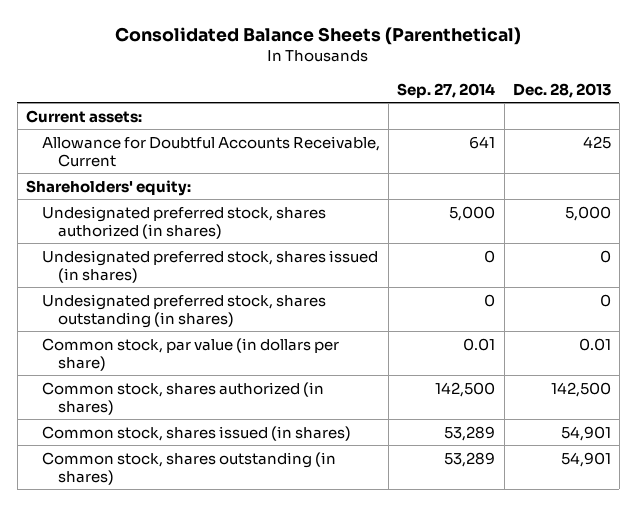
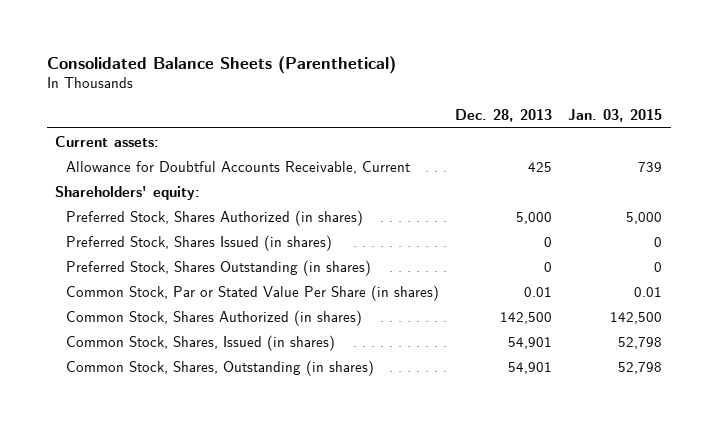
[397,83,496,99] Sep. 27, 2014 -> none
none -> [568,109,663,123] Jan. 03, 2015
[41,205,326,239] Undesignated preferred stock, shares authorized (in shares) -> [65,209,363,226] Preferred Stock, Shares Authorized (in shares)
[41,249,378,283] Undesignated preferred stock, shares issued (in shares) -> [65,234,332,251] Preferred Stock, Shares Issued (in shares)
[41,293,326,328] Undesignated preferred stock, shares outstanding (in shares) -> [65,259,371,276] Preferred Stock, Shares Outstanding (in shares)
[41,337,339,371] Common stock, par value (in dollars per share) -> [65,284,439,301] Common Stock, Par or Stated Value Per Share (in shares)
[41,381,324,415] Common stock, shares authorized (in shares) -> [65,309,362,326] Common Stock, Shares Authorized (in shares)
[41,425,351,441] Common stock, shares issued (in shares) -> [65,334,335,351] Common Stock, Shares, Issued (in shares)
[41,451,336,485] Common stock, shares outstanding (in shares) -> [65,359,374,376] Common Stock, Shares, Outstanding (in shares)

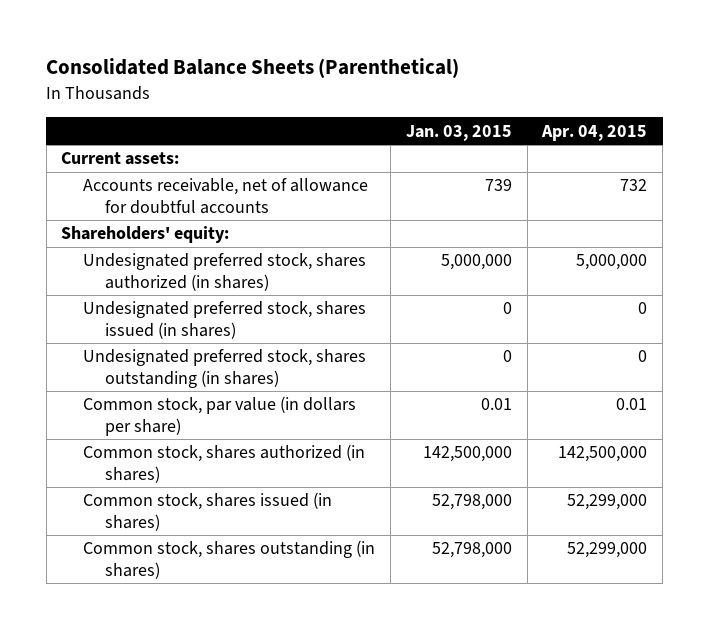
[455,109,553,123] Dec. 28, 2013 -> none
none -> [541,124,648,141] Apr. 04, 2015
[65,160,410,174] Allowance for Doubtful Accounts Receivable, Current -> [83,178,369,215] Accounts receivable, net of allowance for doubtful accounts
[65,209,363,226] Preferred Stock, Shares Authorized (in shares) -> [83,253,367,292] Undesignated preferred stock, shares authorized (in shares)
[626,211,663,224] 5,000 -> [440,254,512,271] 5,000,000
[65,234,332,251] Preferred Stock, Shares Issued (in shares) -> [83,301,367,340] Undesignated preferred stock, shares issued (in shares)
[65,259,371,276] Preferred Stock, Shares Outstanding (in shares) -> [83,349,367,389] Undesignated preferred stock, shares outstanding (in shares)
[65,284,439,301] Common Stock, Par or Stated Value Per Share (in shares) -> [83,396,357,437] Common stock, par value (in dollars per share)
[65,309,362,326] Common Stock, Shares Authorized (in shares) -> [83,444,366,484] Common stock, shares authorized (in shares)
[610,311,663,324] 142,500 -> [422,446,512,463] 142,500,000
[65,334,335,351] Common Stock, Shares, Issued (in shares) -> [83,492,333,532] Common stock, shares issued (in shares)
[618,336,663,349] 52,798 -> [431,494,512,511] 52,798,000
[65,359,374,376] Common Stock, Shares, Outstanding (in shares) -> [83,540,376,580] Common stock, shares outstanding (in shares)
[618,361,663,374] 52,798 -> [431,542,512,559] 52,798,000

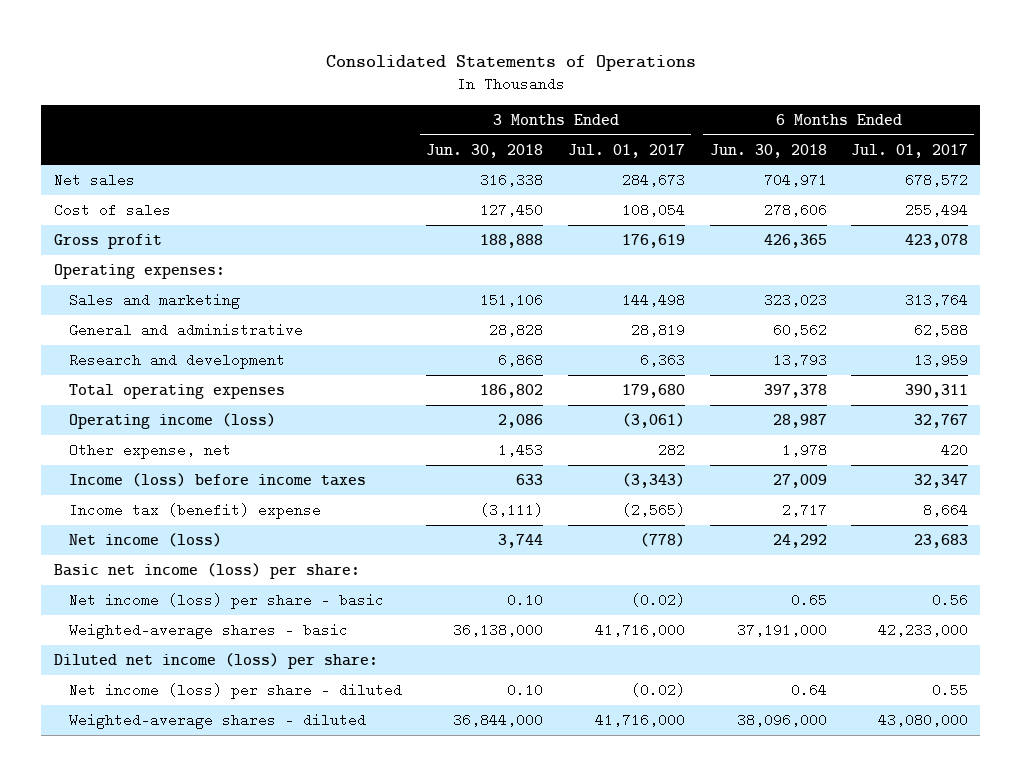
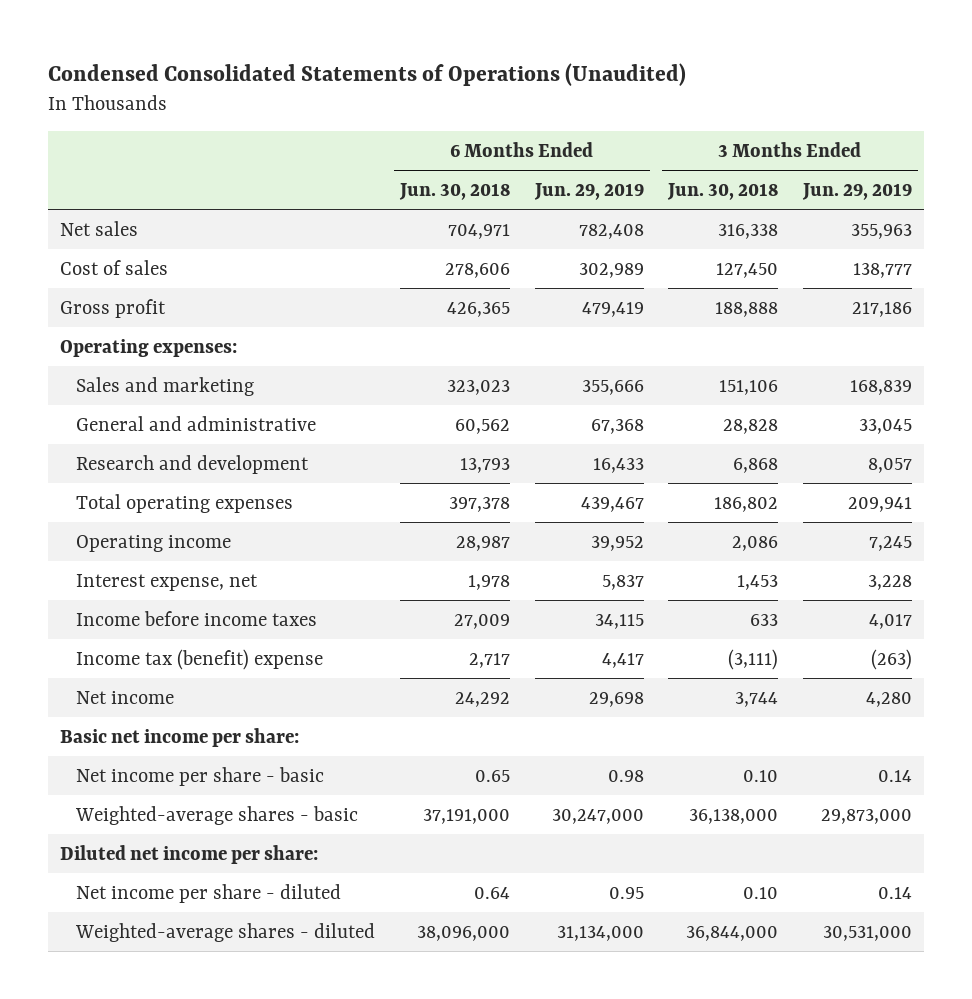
[325,54,696,71] Consolidated Statements of Operations -> [47,62,686,86] Condensed Consolidated Statements of Operations (Unaudited)
[567,143,685,158] Jul. 01, 2017 -> none
[851,143,969,158] Jul. 01, 2017 -> none
none -> [533,182,644,200] Jun. 29, 2019
none -> [801,182,912,200] Jun. 29, 2019
[68,412,276,429] Operating income (loss) -> [76,534,232,552] Operating income
[68,442,231,459] Other expense, net -> [76,573,259,591] Interest expense, net
[68,472,366,487] Income (loss) before income taxes -> [76,610,318,626] Income before income taxes
[68,532,222,547] Net income (loss) -> [76,690,175,704] Net income
[53,562,360,579] Basic net income (loss) per share: -> [59,727,299,747] Basic net income per share:
[68,592,384,609] Net income (loss) per share - basic -> [76,766,325,786] Net income per share - basic
[53,652,378,669] Diluted net income (loss) per share: -> [59,844,318,864] Diluted net income per share:
[68,682,402,699] Net income (loss) per share - diluted -> [76,883,342,903] Net income per share - diluted

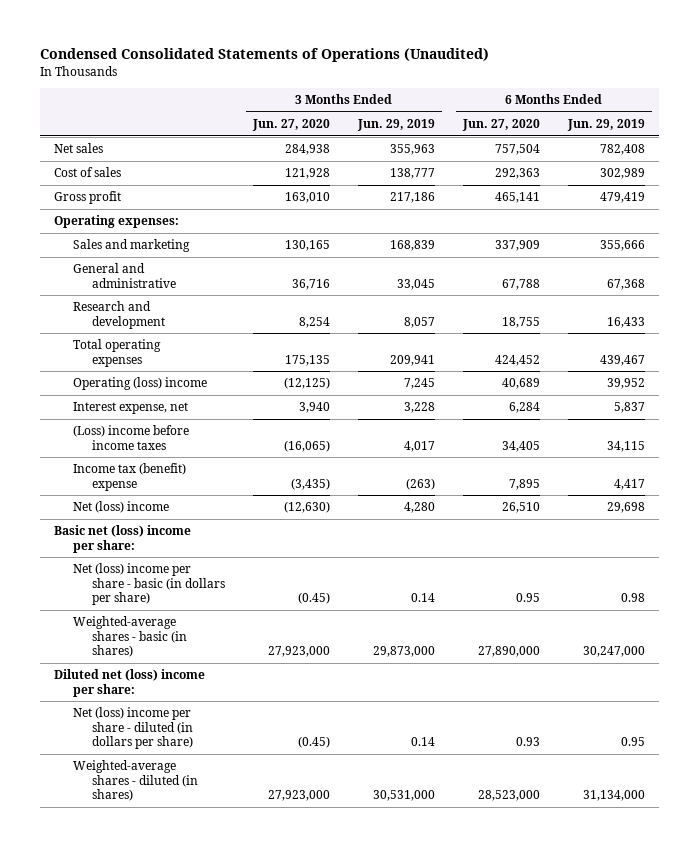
[398,182,510,200] Jun. 30, 2018 -> none
[667,182,779,200] Jun. 30, 2018 -> none
none -> [252,119,331,132] Jun. 27, 2020
none -> [461,119,540,132] Jun. 27, 2020
[76,534,232,552] Operating income -> [73,377,208,391] Operating (loss) income
[76,610,318,626] Income before income taxes -> [73,425,190,450] (Loss) income before income taxes
[76,690,175,704] Net income -> [73,501,170,514] Net (loss) income
[59,727,299,747] Basic net income per share: -> [54,525,192,553] Basic net (loss) income per share:
[76,766,325,786] Net income per share - basic -> [73,563,226,606] Net (loss) income per share - basic (in dollars per share)
[75,805,359,825] Weighted-average shares - basic -> [73,616,188,658] Weighted-average shares - basic (in shares)
[59,844,318,864] Diluted net income per share: -> [54,669,206,697] Diluted net (loss) income per share:
[76,883,342,903] Net income per share - diluted -> [73,707,194,750] Net (loss) income per share - diluted (in dollars per share)
[75,922,376,942] Weighted-average shares - diluted -> [73,760,199,802] Weighted-average shares - diluted (in shares)

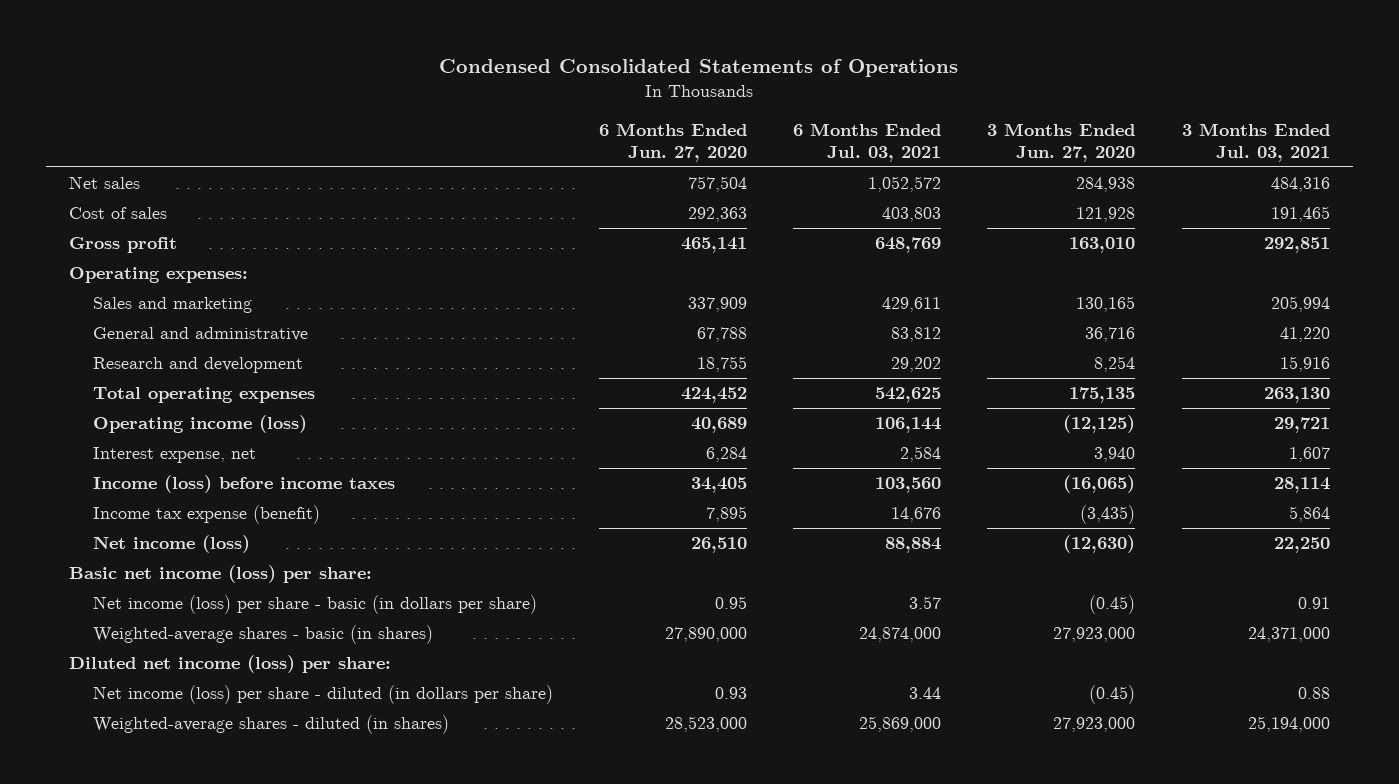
[40,48,490,63] Condensed Consolidated Statements of Operations (Unaudited) -> [439,59,959,78] Condensed Consolidated Statements of Operations
[356,119,435,132] Jun. 29, 2019 -> none
[566,119,645,132] Jun. 29, 2019 -> none
none -> [793,122,942,163] 6 Months Ended Jul. 03, 2021
none -> [1181,122,1330,163] 3 Months Ended Jul. 03, 2021
[73,377,208,391] Operating (loss) income -> [93,414,308,433] Operating income (loss)
[73,425,190,450] (Loss) income before income taxes -> [93,474,396,493] Income (loss) before income taxes
[73,463,187,491] Income tax (benefit) expense -> [93,504,321,524] Income tax expense (benefit)
[73,501,170,514] Net (loss) income -> [93,534,251,553] Net income (loss)
[54,525,192,553] Basic net (loss) income per share: -> [69,564,373,583] Basic net income (loss) per share:
[73,563,226,606] Net (loss) income per share - basic (in dollars per share) -> [93,594,538,614] Net income (loss) per share - basic (in dollars per share)
[54,669,206,697] Diluted net (loss) income per share: -> [69,654,392,673] Diluted net income (loss) per share:
[73,707,194,750] Net (loss) income per share - diluted (in dollars per share) -> [93,684,554,704] Net income (loss) per share - diluted (in dollars per share)

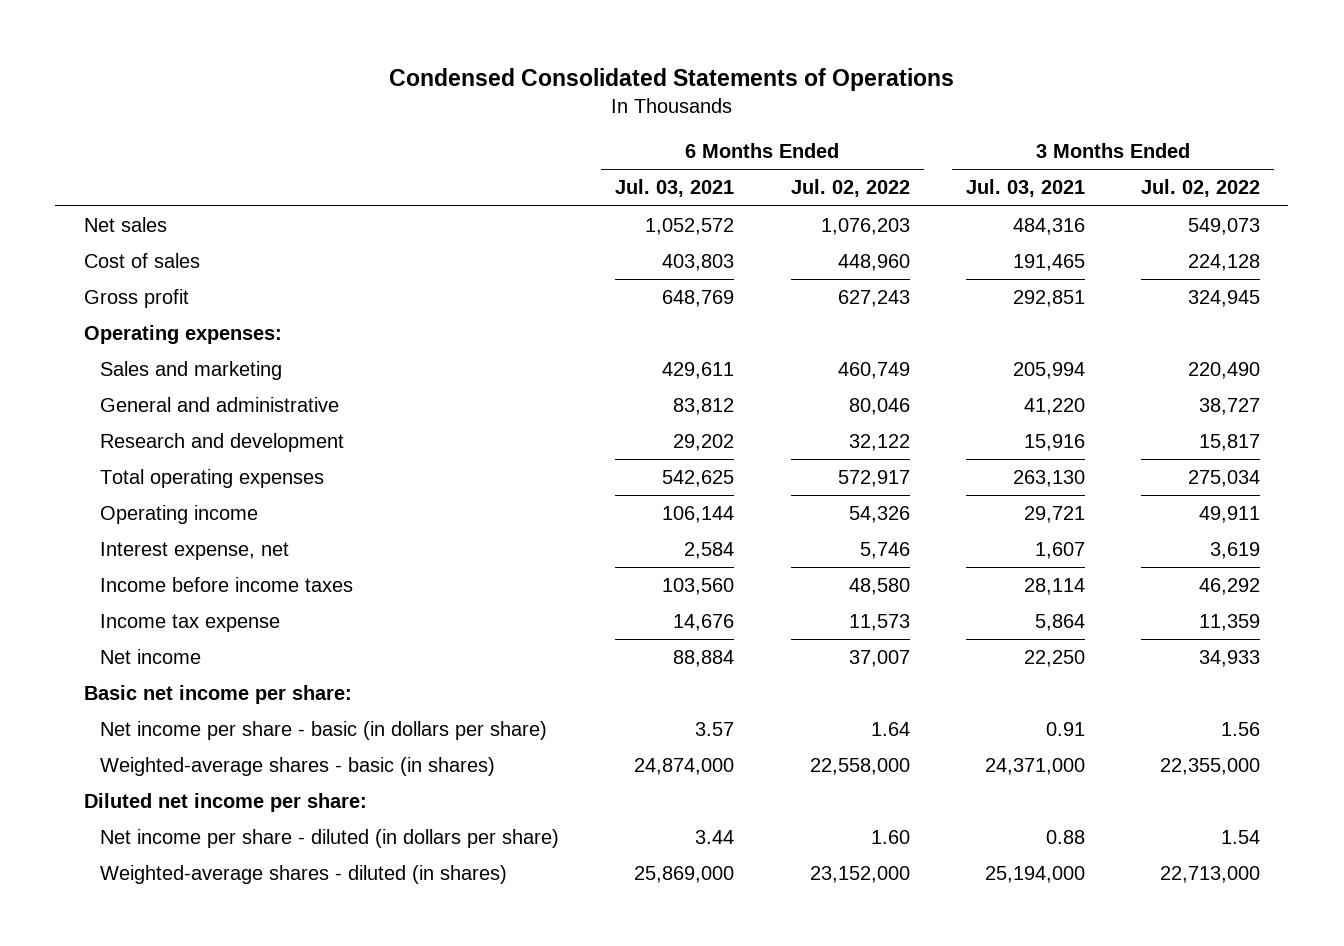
[599,122,748,163] 6 Months Ended Jun. 27, 2020 -> none
[987,122,1136,163] 3 Months Ended Jun. 27, 2020 -> none
none -> [790,179,910,198] Jul. 02, 2022
none -> [1141,179,1261,198] Jul. 02, 2022
[93,414,308,433] Operating income (loss) -> [99,505,258,525] Operating income
[93,474,396,493] Income (loss) before income taxes -> [99,577,353,593] Income before income taxes
[93,504,321,524] Income tax expense (benefit) -> [99,614,280,633] Income tax expense
[93,534,251,553] Net income (loss) -> [99,649,201,665] Net income
[69,564,373,583] Basic net income (loss) per share: -> [83,685,352,705] Basic net income per share:
[93,594,538,614] Net income (loss) per share - basic (in dollars per share) -> [99,721,547,741] Net income per share - basic (in dollars per share)
[69,654,392,673] Diluted net income (loss) per share: -> [83,793,367,813] Diluted net income per share:
[93,684,554,704] Net income (loss) per share - diluted (in dollars per share) -> [99,829,559,849] Net income per share - diluted (in dollars per share)

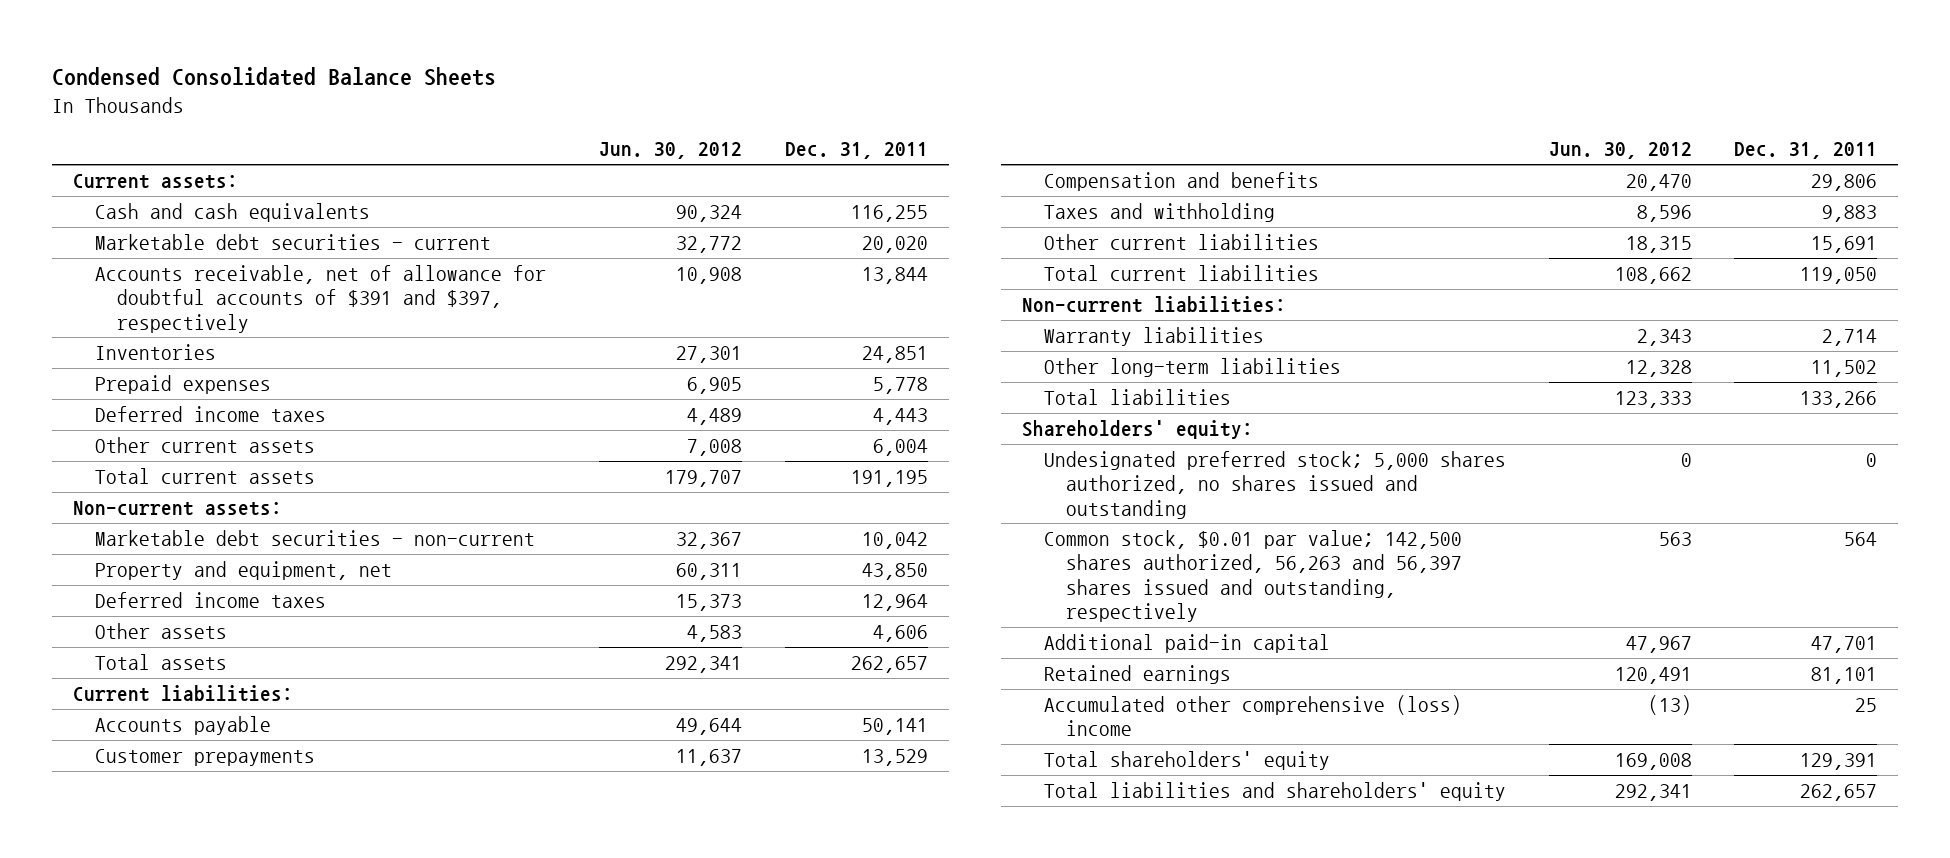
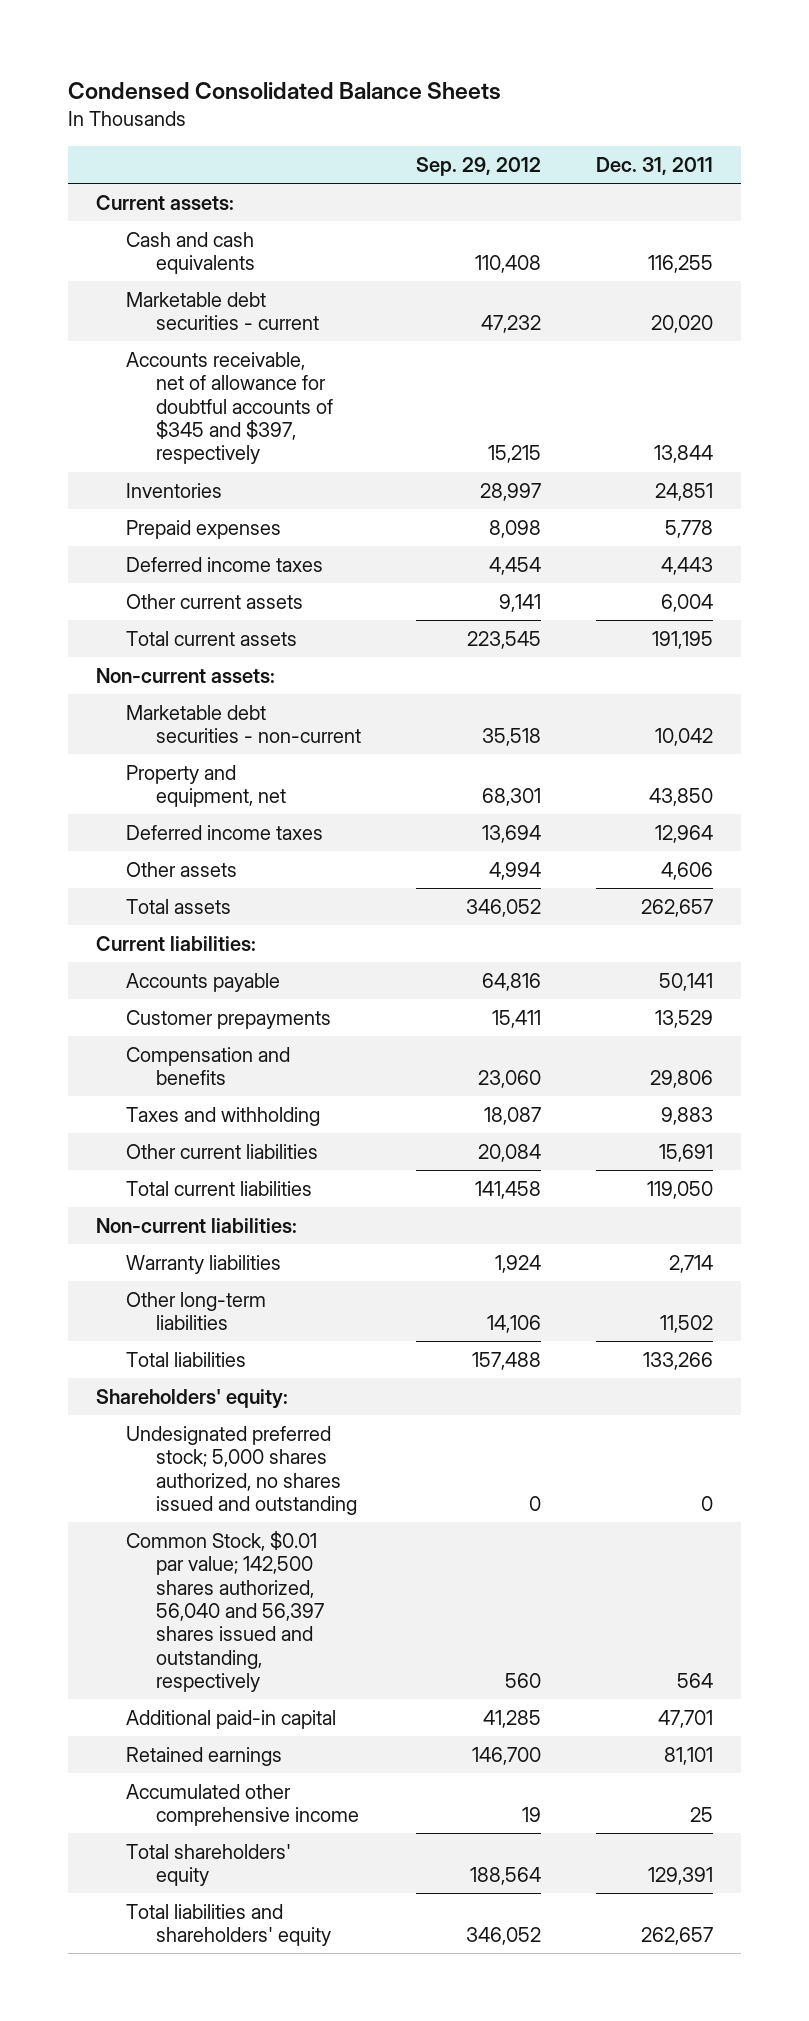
[599,142,743,160] Jun. 30, 2012 -> none
none -> [416,157,542,177] Sep. 29, 2012
[95,265,547,333] Accounts receivable, net of allowance for doubtful accounts of $391 and $397, respectively -> [125,351,334,465] Accounts receivable, net of allowance for doubtful accounts of $345 and $397, respectively
[1044,530,1463,622] Common stock, $0.01 par value; 142,500 shares authorized, 56,263 and 56,397 shares issued and outstanding, respectively -> [125,1530,325,1693] Common Stock, $0.01 par value; 142,500 shares authorized, 56,040 and 56,397 shares issued and outstanding, respectively
[1044,695,1463,737] Accumulated other comprehensive (loss) income -> [125,1783,360,1827] Accumulated other comprehensive income

